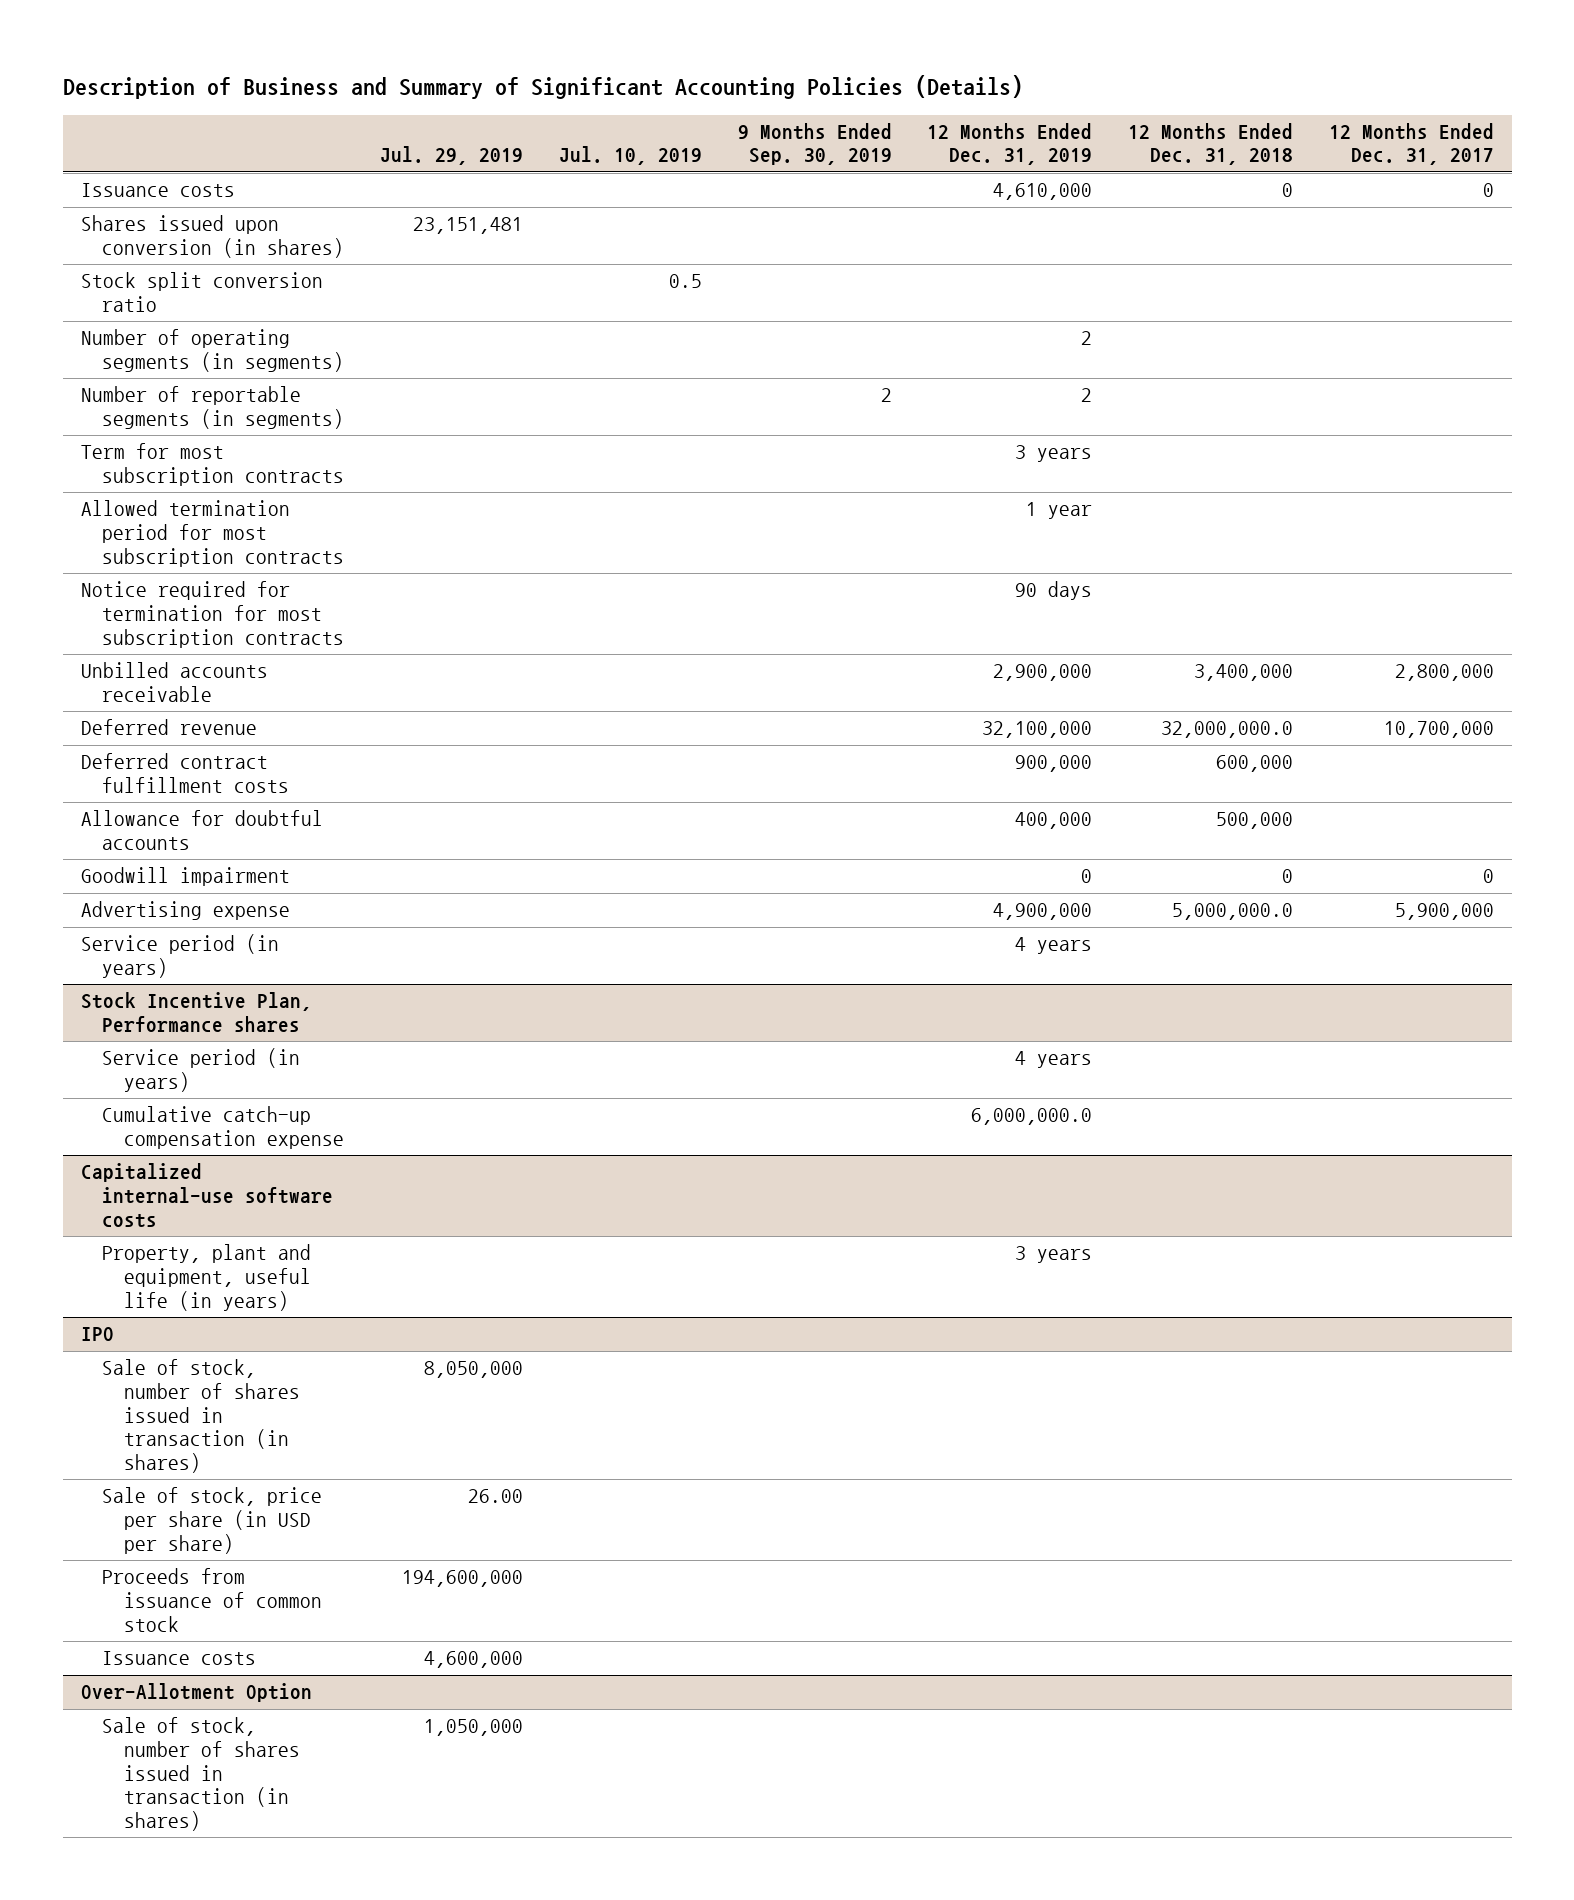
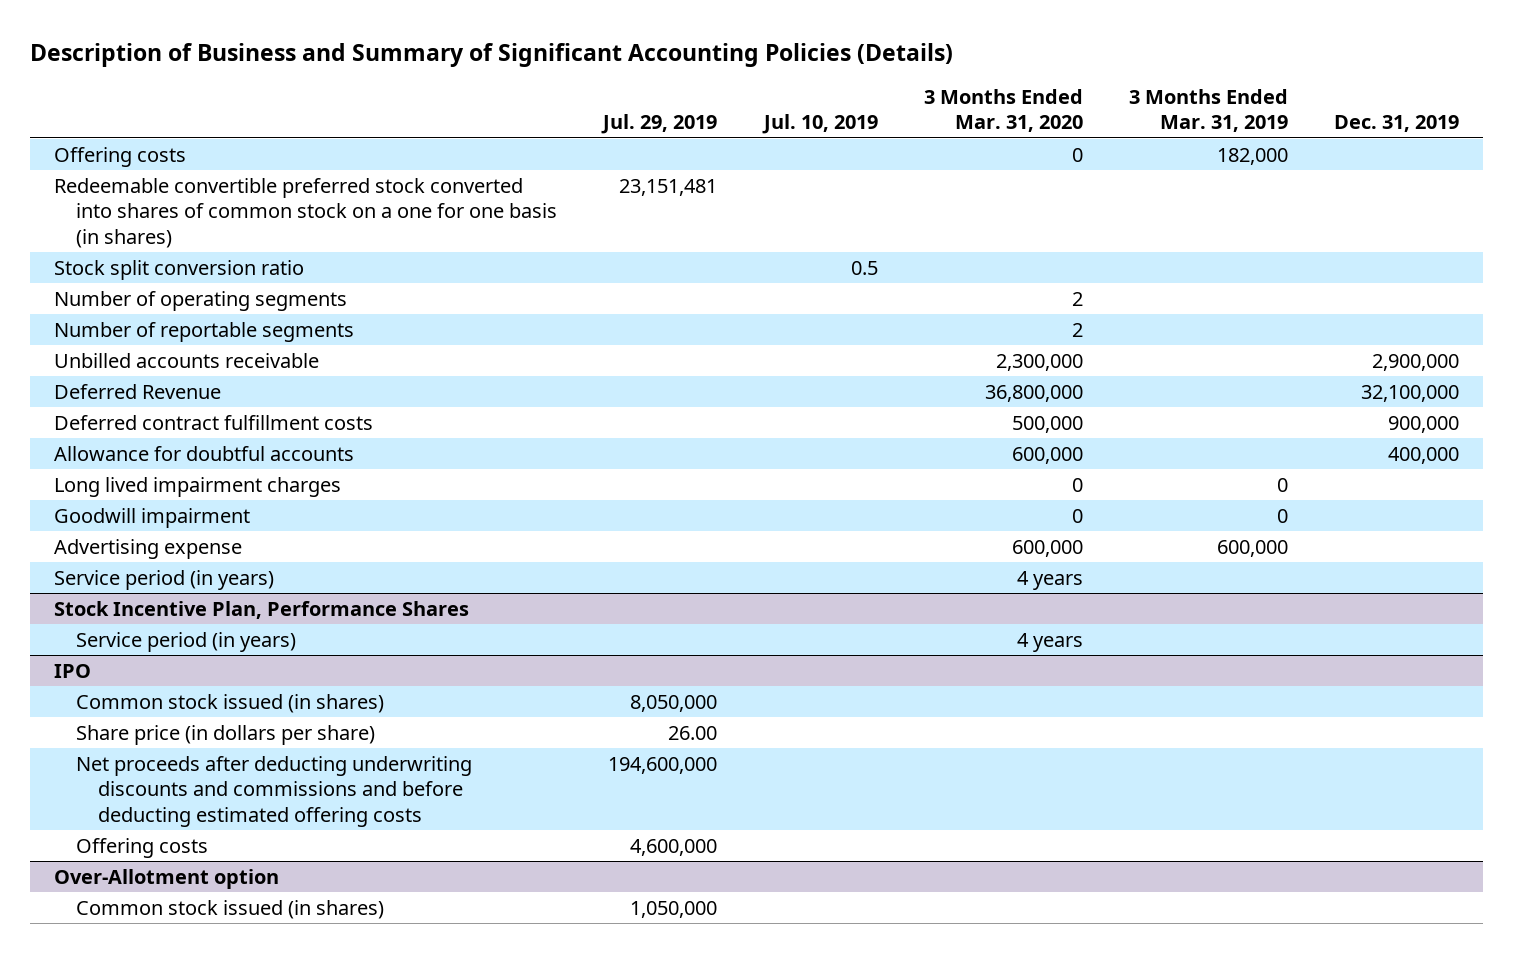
[737,122,892,166] 9 Months Ended Sep. 30, 2019 -> none
[927,122,1093,166] 12 Months Ended Dec. 31, 2019 -> none
[1128,122,1294,166] 12 Months Ended Dec. 31, 2018 -> none
[1328,122,1494,166] 12 Months Ended Dec. 31, 2017 -> none
none -> [923,88,1083,133] 3 Months Ended Mar. 31, 2020
none -> [1129,88,1289,133] 3 Months Ended Mar. 31, 2019
none -> [1334,115,1460,133] Dec. 31, 2019
[80,183,235,198] Issuance costs -> [53,146,186,167] Offering costs
[80,215,345,258] Shares issued upon conversion (in shares) -> [53,177,557,248] Redeemable convertible preferred stock converted into shares of common stock on a one for one basis (in shares)
[80,443,345,486] Term for most subscription contracts -> none
[80,500,345,567] Allowed termination period for most subscription contracts -> none
[80,581,345,648] Notice required for termination for most subscription contracts -> none
[80,329,345,372] Number of operating segments (in segments) -> [53,290,347,311] Number of operating segments
[80,386,345,429] Number of reportable segments (in segments) -> [53,321,354,342] Number of reportable segments
[80,719,257,736] Deferred revenue -> [53,383,221,399] Deferred Revenue
none -> [53,476,341,497] Long lived impairment charges
[80,992,312,1033] Stock Incentive Plan, Performance shares -> [53,600,469,619] Stock Incentive Plan, Performance Shares
[102,1106,345,1149] Cumulative catch-up compensation expense -> none
[80,1163,334,1228] Capitalized internal-use software costs -> none
[102,1244,312,1311] Property, plant and equipment, useful life (in years) -> none
[102,1359,301,1473] Sale of stock, number of shares issued in transaction (in shares) -> [75,693,384,713] Common stock issued (in shares)
[102,1487,323,1554] Sale of stock, price per share (in USD per share) -> [75,724,375,745] Share price (in dollars per share)
[102,1568,323,1632] Proceeds from issuance of common stock -> [75,755,472,827] Net proceeds after deducting underwriting discounts and commissions and before deducting estimated offering costs
[102,1651,257,1666] Issuance costs -> [75,837,208,858] Offering costs
[80,1683,312,1703] Over-Allotment Option -> [53,868,279,889] Over-Allotment option
[102,1717,301,1831] Sale of stock, number of shares issued in transaction (in shares) -> [75,899,384,919] Common stock issued (in shares)

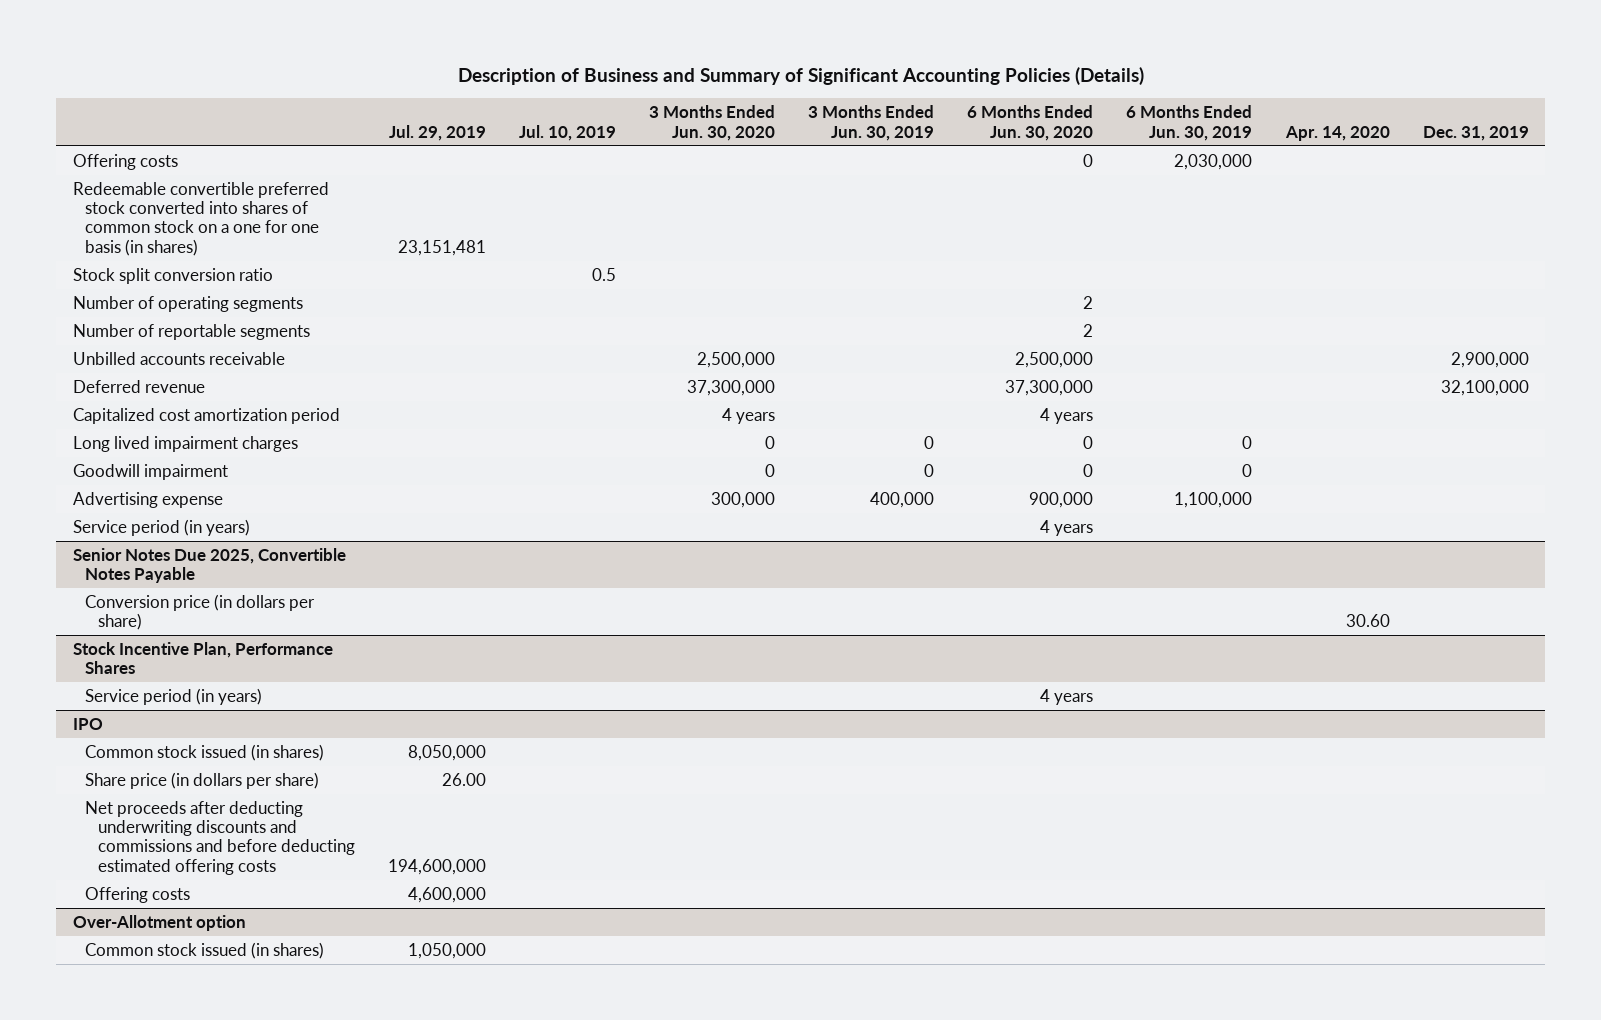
[923,88,1083,133] 3 Months Ended Mar. 31, 2020 -> none
[1129,88,1289,133] 3 Months Ended Mar. 31, 2019 -> none
none -> [649,105,776,141] 3 Months Ended Jun. 30, 2020
none -> [808,105,935,141] 3 Months Ended Jun. 30, 2019
none -> [967,105,1094,141] 6 Months Ended Jun. 30, 2020
none -> [1126,105,1253,141] 6 Months Ended Jun. 30, 2019
none -> [1284,125,1390,141] Apr. 14, 2020
[53,414,373,430] Deferred contract fulfillment costs -> none
[53,445,354,461] Allowance for doubtful accounts -> none
[53,383,221,399] Deferred Revenue -> [72,380,205,394] Deferred revenue
none -> [72,408,340,425] Capitalized cost amortization period
none -> [72,548,346,584] Senior Notes Due 2025, Convertible Notes Payable
none -> [85,594,316,631] Conversion price (in dollars per share)

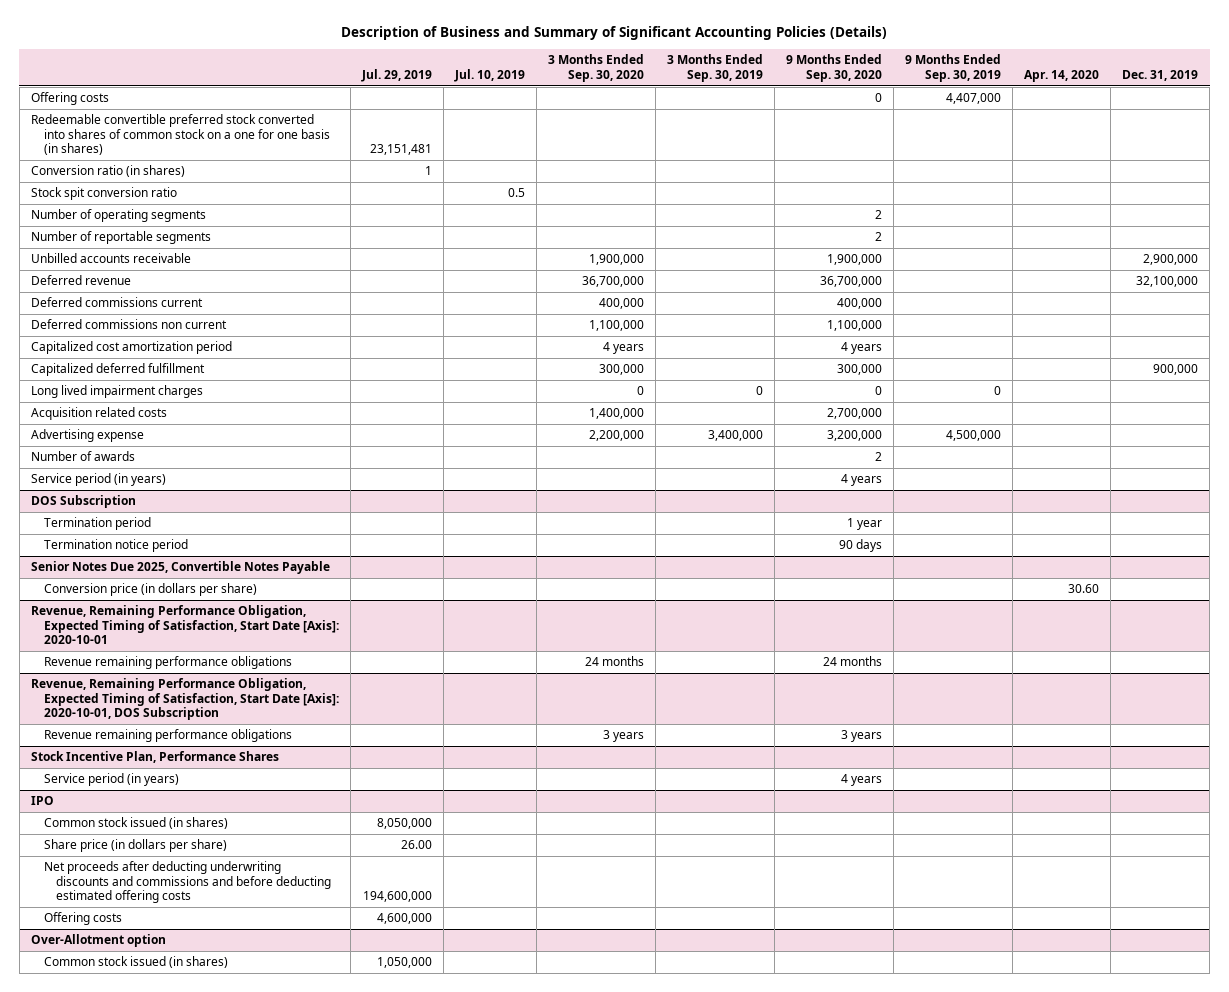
[649,105,776,141] 3 Months Ended Jun. 30, 2020 -> none
[808,105,935,141] 3 Months Ended Jun. 30, 2019 -> none
[967,105,1094,141] 6 Months Ended Jun. 30, 2020 -> none
[1126,105,1253,141] 6 Months Ended Jun. 30, 2019 -> none
none -> [547,54,644,82] 3 Months Ended Sep. 30, 2020
none -> [666,54,763,82] 3 Months Ended Sep. 30, 2019
none -> [785,54,882,82] 9 Months Ended Sep. 30, 2020
none -> [904,54,1001,82] 9 Months Ended Sep. 30, 2019
none -> [30,165,185,178] Conversion ratio (in shares)
[72,268,273,285] Stock split conversion ratio -> [30,187,177,201] Stock spit conversion ratio
none -> [30,297,203,308] Deferred commissions current
none -> [30,319,227,330] Deferred commissions non current
none -> [30,363,205,377] Capitalized deferred fulfillment
[72,464,228,481] Goodwill impairment -> none
none -> [30,407,167,421] Acquisition related costs
none -> [30,451,135,462] Number of awards
none -> [30,495,136,509] DOS Subscription
none -> [43,517,151,531] Termination period
none -> [43,539,188,553] Termination notice period
none -> [30,605,339,645] Revenue, Remaining Performance Obligation, Expected Timing of Satisfaction, Start Date [Axis]: 2020-10-01
none -> [43,656,292,670] Revenue remaining performance obligations
none -> [30,678,339,721] Revenue, Remaining Performance Obligation, Expected Timing of Satisfaction, Start Date [Axis]: 2020-10-01, DOS Subscription
none -> [43,729,292,743] Revenue remaining performance obligations

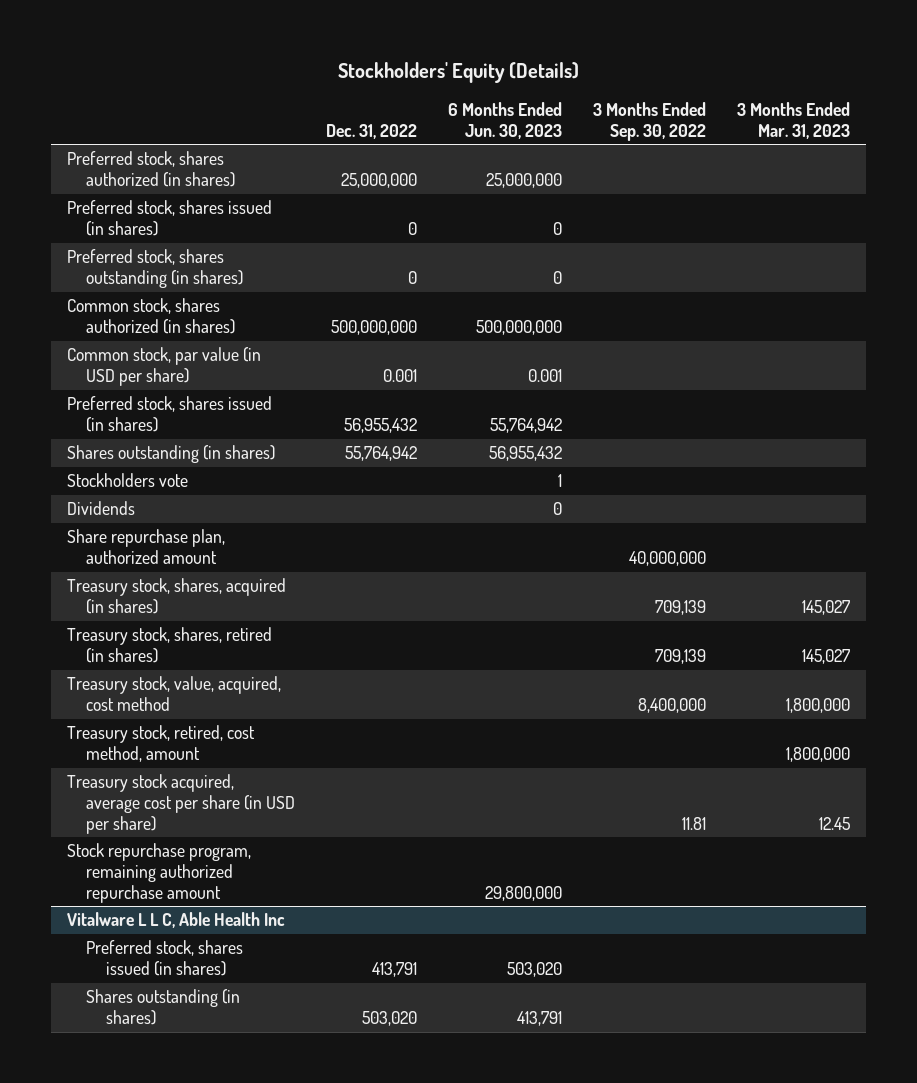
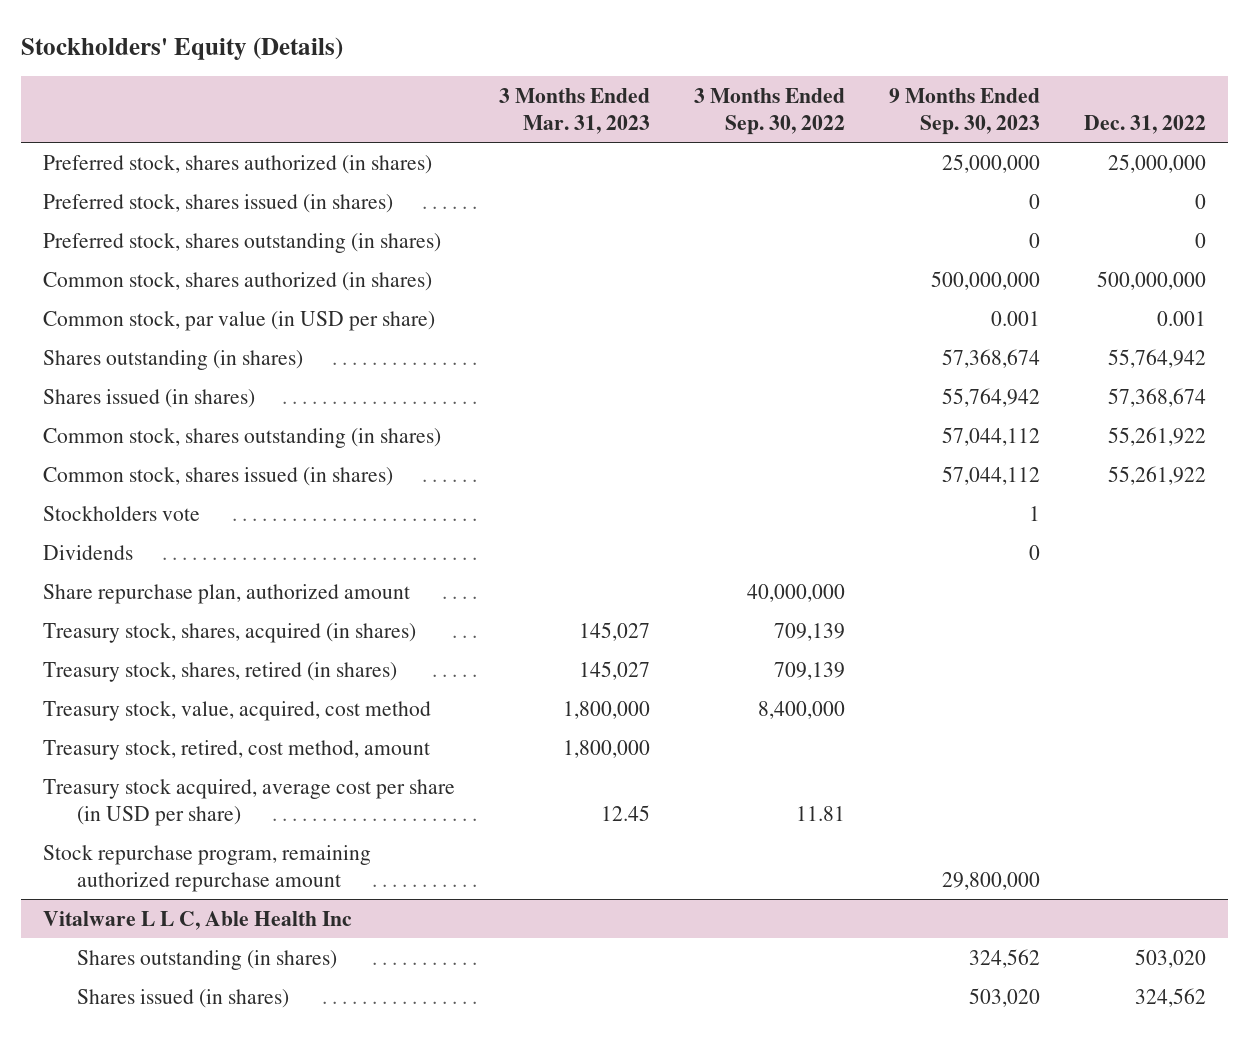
[448,102,563,139] 6 Months Ended Jun. 30, 2023 -> none
none -> [889,87,1041,136] 9 Months Ended Sep. 30, 2023
[66,396,272,433] Preferred stock, shares issued (in shares) -> none
none -> [42,388,255,408] Shares issued (in shares)
none -> [42,427,441,448] Common stock, shares outstanding (in shares)
none -> [42,466,393,486] Common stock, shares issued (in shares)
[86,940,244,977] Preferred stock, shares issued (in shares) -> none
none -> [76,988,289,1008] Shares issued (in shares)

